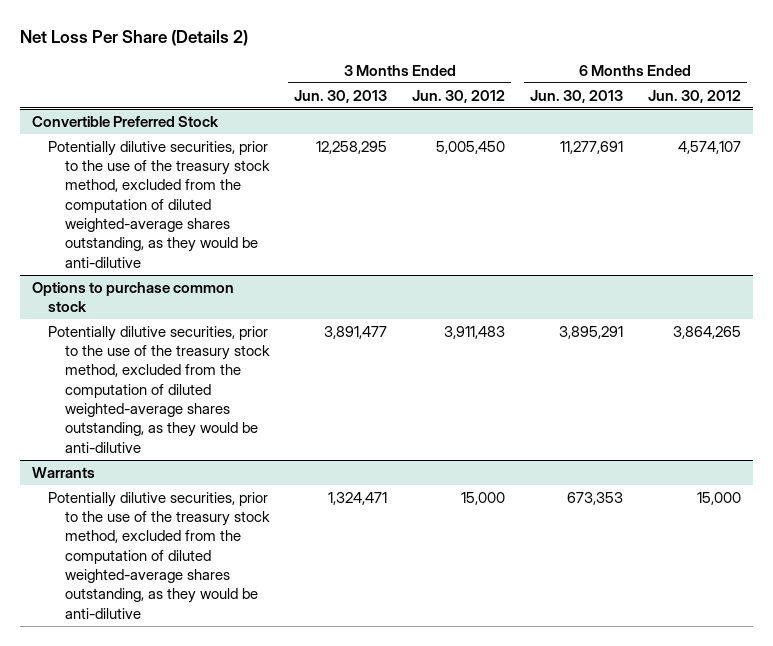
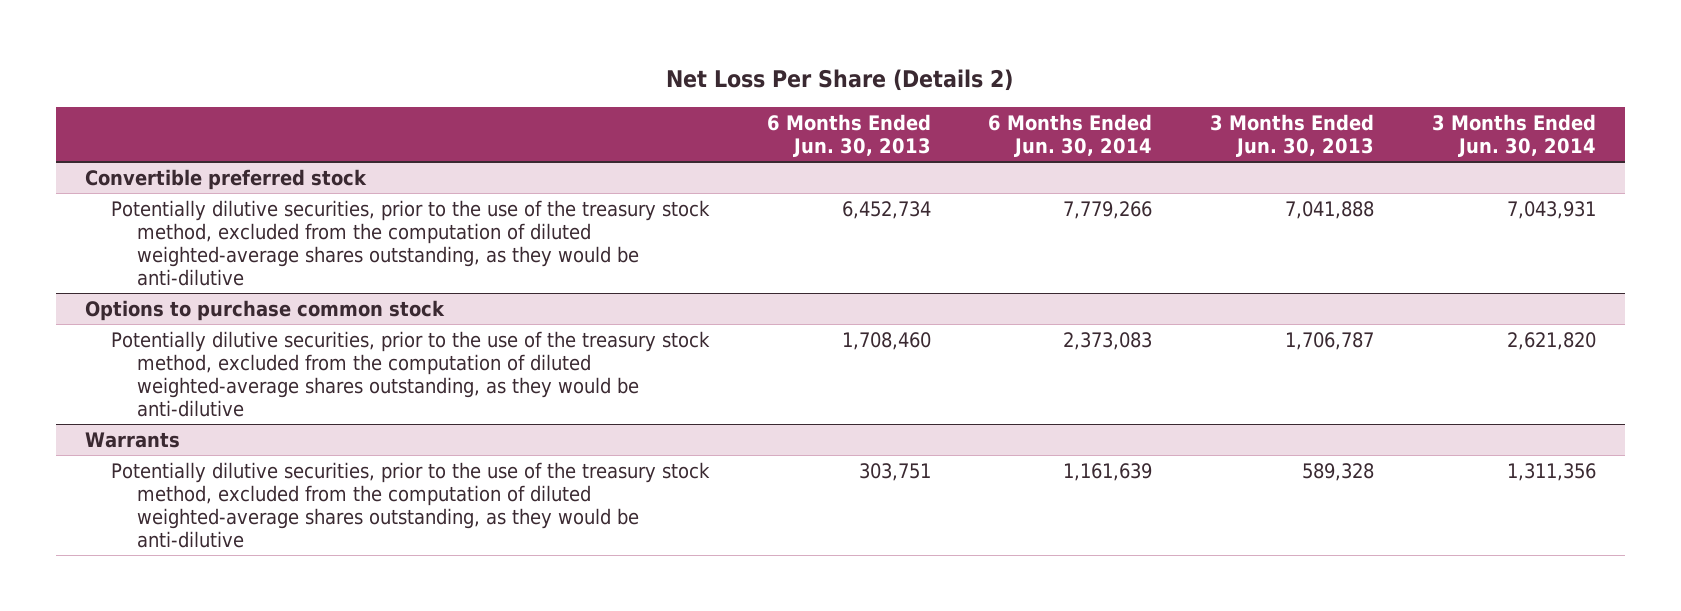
[412,89,506,103] Jun. 30, 2012 -> none
[647,89,741,103] Jun. 30, 2012 -> none
none -> [988,113,1153,157] 6 Months Ended Jun. 30, 2014
none -> [1431,113,1596,157] 3 Months Ended Jun. 30, 2014
[32,115,220,127] Convertible Preferred Stock -> [84,169,367,191] Convertible preferred stock
[316,140,388,154] 12,258,295 -> [1285,201,1375,220] 7,041,888
[559,140,623,154] 11,277,691 -> [841,201,931,220] 6,452,734
[324,325,388,339] 3,891,477 -> [1285,332,1375,351] 1,706,787
[558,325,623,339] 3,895,291 -> [841,332,931,351] 1,708,460
[328,491,388,505] 1,324,471 -> [1302,463,1375,482] 589,328
[566,491,623,505] 673,353 -> [858,463,931,482] 303,751

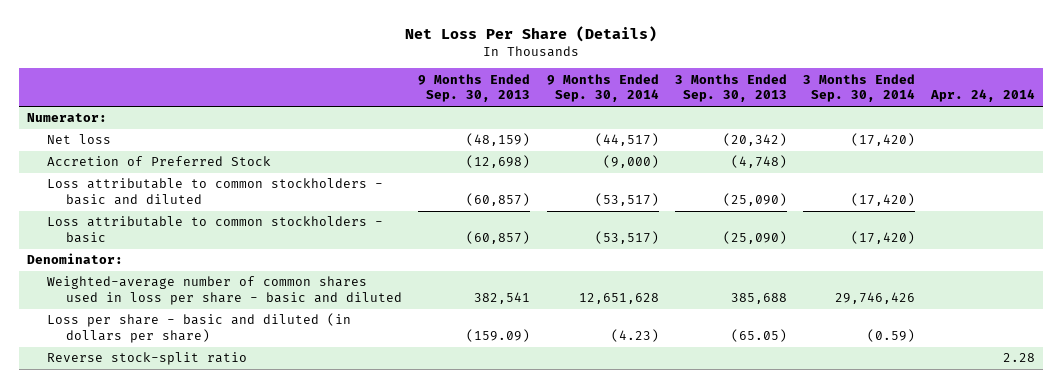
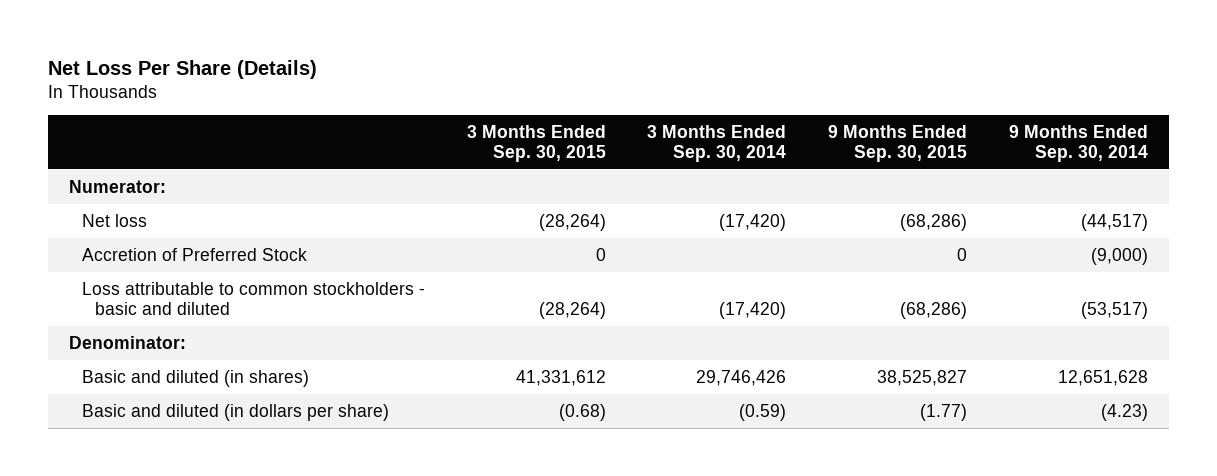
[418,73,531,103] 9 Months Ended Sep. 30, 2013 -> none
[674,73,787,103] 3 Months Ended Sep. 30, 2013 -> none
[930,89,1036,103] Apr. 24, 2014 -> none
none -> [466,124,606,162] 3 Months Ended Sep. 30, 2015
none -> [828,124,968,162] 9 Months Ended Sep. 30, 2015
[46,216,383,244] Loss attributable to common stockholders - basic -> none
[46,352,247,366] Reverse stock-split ratio -> none
[46,276,403,306] Weighted-average number of common shares used in loss per share - basic and diluted -> [81,369,309,387] Basic and diluted (in shares)
[46,313,351,344] Loss per share - basic and diluted (in dollars per share) -> [81,403,389,421] Basic and diluted (in dollars per share)

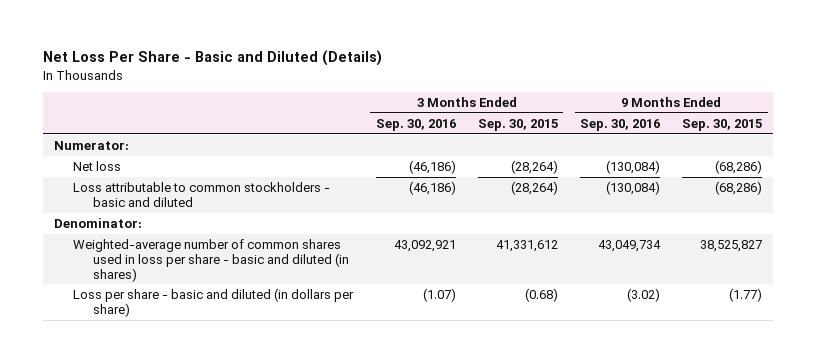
[47,59,317,79] Net Loss Per Share (Details) -> [42,50,382,67] Net Loss Per Share - Basic and Diluted (Details)
[647,124,787,162] 3 Months Ended Sep. 30, 2014 -> none
[1009,124,1149,162] 9 Months Ended Sep. 30, 2014 -> none
none -> [375,118,456,131] Sep. 30, 2016
none -> [580,118,661,131] Sep. 30, 2016
[81,247,307,261] Accretion of Preferred Stock -> none
[81,369,309,387] Basic and diluted (in shares) -> [73,238,350,282] Weighted-average number of common shares used in loss per share - basic and diluted (in shares)
[81,403,389,421] Basic and diluted (in dollars per share) -> [73,287,355,317] Loss per share - basic and diluted (in dollars per share)

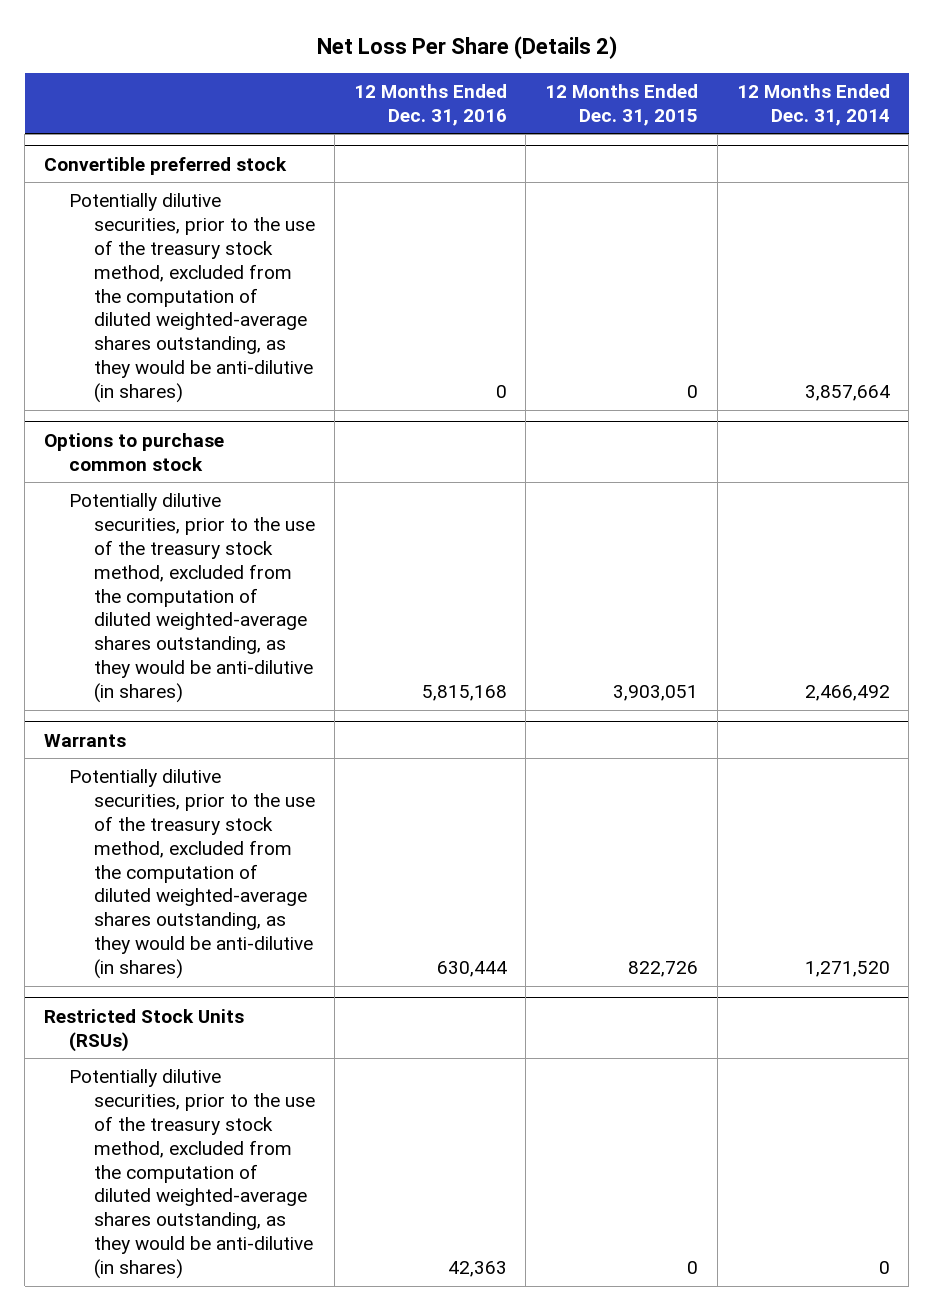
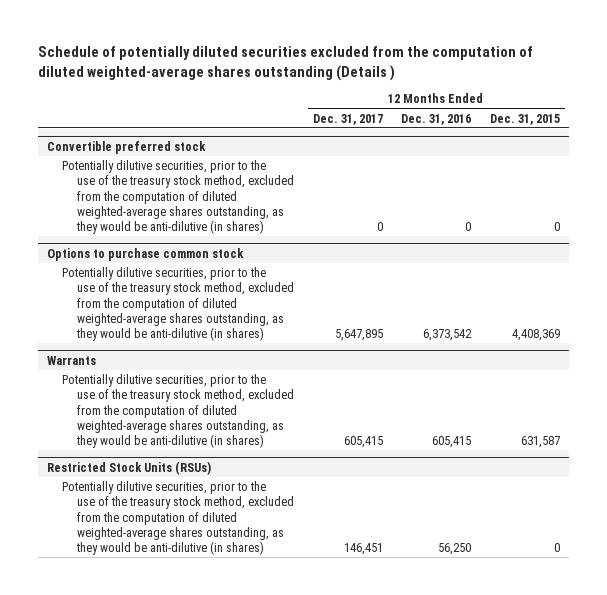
[316,36,617,60] Net Loss Per Share (Details 2) -> [37,46,533,81] Schedule of potentially diluted securities excluded from the computation of diluted weighted-average shares outstanding (Details )
[736,84,890,126] 12 Months Ended Dec. 31, 2014 -> none
none -> [312,113,383,125] Dec. 31, 2017
[421,685,507,702] 5,815,168 -> [423,329,473,342] 6,373,542
[613,685,699,702] 3,903,051 -> [512,329,561,342] 4,408,369
[436,961,507,978] 630,444 -> [432,436,472,449] 605,415
[628,961,699,978] 822,726 -> [521,436,561,449] 631,587
[447,1261,507,1278] 42,363 -> [438,543,472,556] 56,250

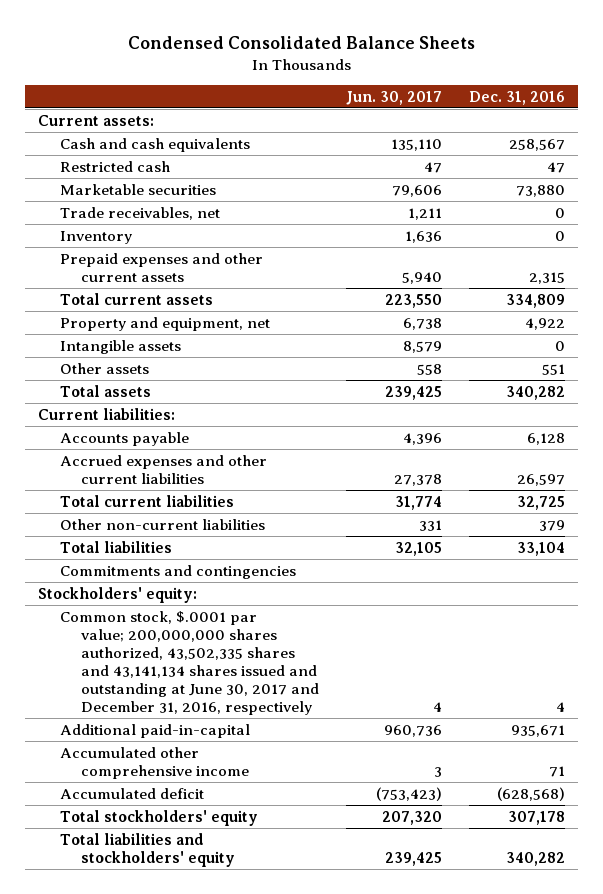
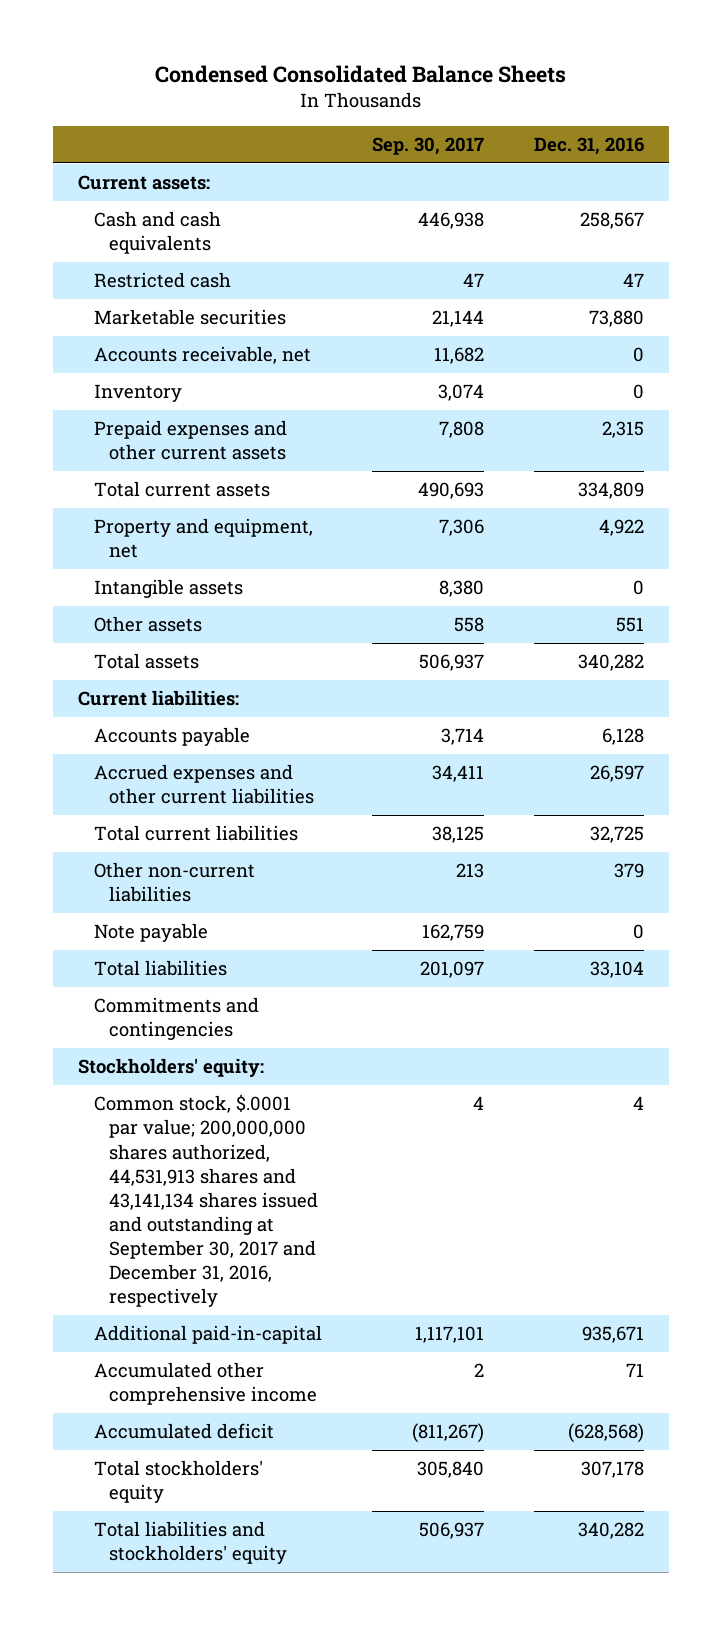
[346,90,443,105] Jun. 30, 2017 -> none
none -> [371,136,484,155] Sep. 30, 2017
[59,206,220,220] Trade receivables, net -> [93,346,311,365] Accounts receivable, net
none -> [93,923,208,943] Note payable
[59,610,320,715] Common stock, $.0001 par value; 200,000,000 shares authorized, 43,502,335 shares and 43,141,134 shares issued and outstanding at June 30, 2017 and December 31, 2016, respectively -> [93,1094,318,1308] Common stock, $.0001 par value; 200,000,000 shares authorized, 44,531,913 shares and 43,141,134 shares issued and outstanding at September 30, 2017 and December 31, 2016, respectively

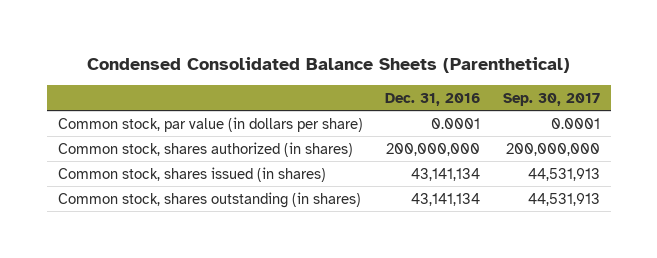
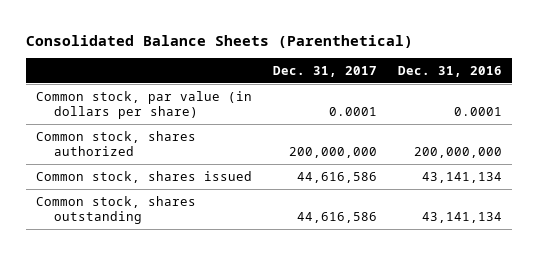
[86,56,570,73] Condensed Consolidated Balance Sheets (Parenthetical) -> [25,34,413,48] Consolidated Balance Sheets (Parenthetical)
[502,92,600,106] Sep. 30, 2017 -> none
none -> [273,66,378,78] Dec. 31, 2017
[57,141,353,157] Common stock, shares authorized (in shares) -> [36,130,197,156] Common stock, shares authorized
[57,166,326,182] Common stock, shares issued (in shares) -> [36,170,253,183] Common stock, shares issued
[57,191,361,208] Common stock, shares outstanding (in shares) -> [36,195,197,224] Common stock, shares outstanding

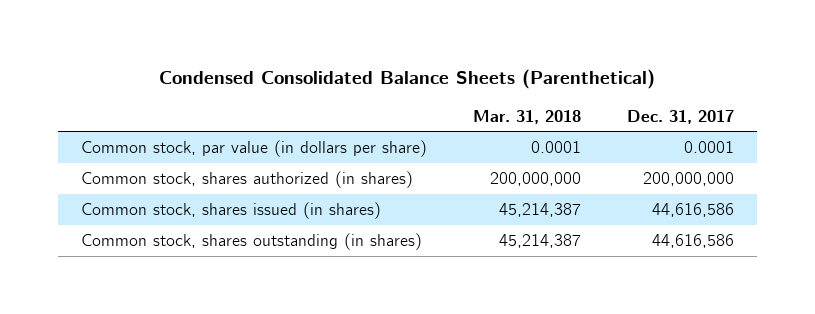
[25,34,413,48] Consolidated Balance Sheets (Parenthetical) -> [159,68,656,89] Condensed Consolidated Balance Sheets (Parenthetical)
[397,66,502,78] Dec. 31, 2016 -> none
none -> [472,109,581,124] Mar. 31, 2018
[36,130,197,156] Common stock, shares authorized -> [80,171,413,189] Common stock, shares authorized (in shares)
[36,170,253,183] Common stock, shares issued -> [80,202,381,220] Common stock, shares issued (in shares)
[36,195,197,224] Common stock, shares outstanding -> [80,233,422,251] Common stock, shares outstanding (in shares)

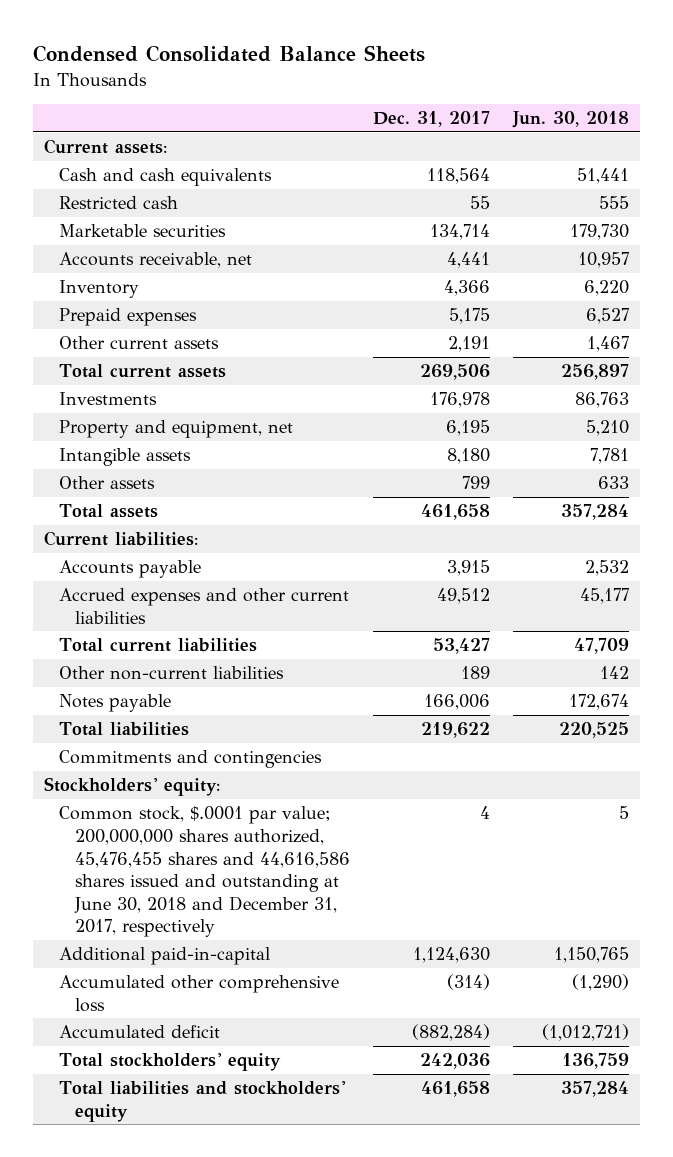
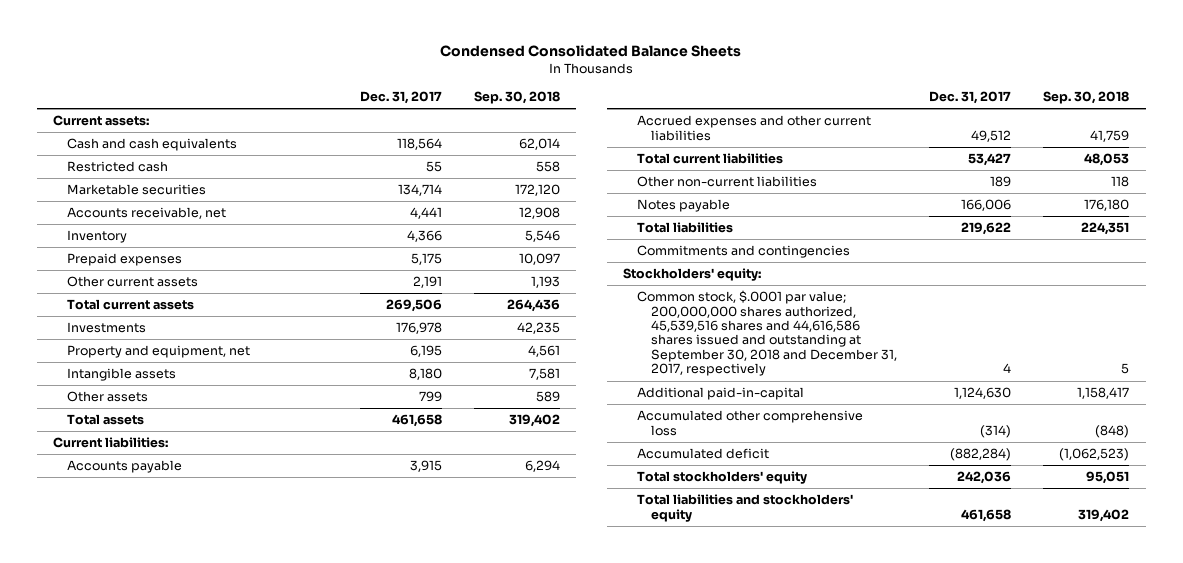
[511,111,629,129] Jun. 30, 2018 -> none
none -> [473,91,560,105] Sep. 30, 2018
[59,806,350,938] Common stock, $.0001 par value; 200,000,000 shares authorized, 45,476,455 shares and 44,616,586 shares issued and outstanding at June 30, 2018 and December 31, 2017, respectively -> [637,290,898,377] Common stock, $.0001 par value; 200,000,000 shares authorized, 45,539,516 shares and 44,616,586 shares issued and outstanding at September 30, 2018 and December 31, 2017, respectively

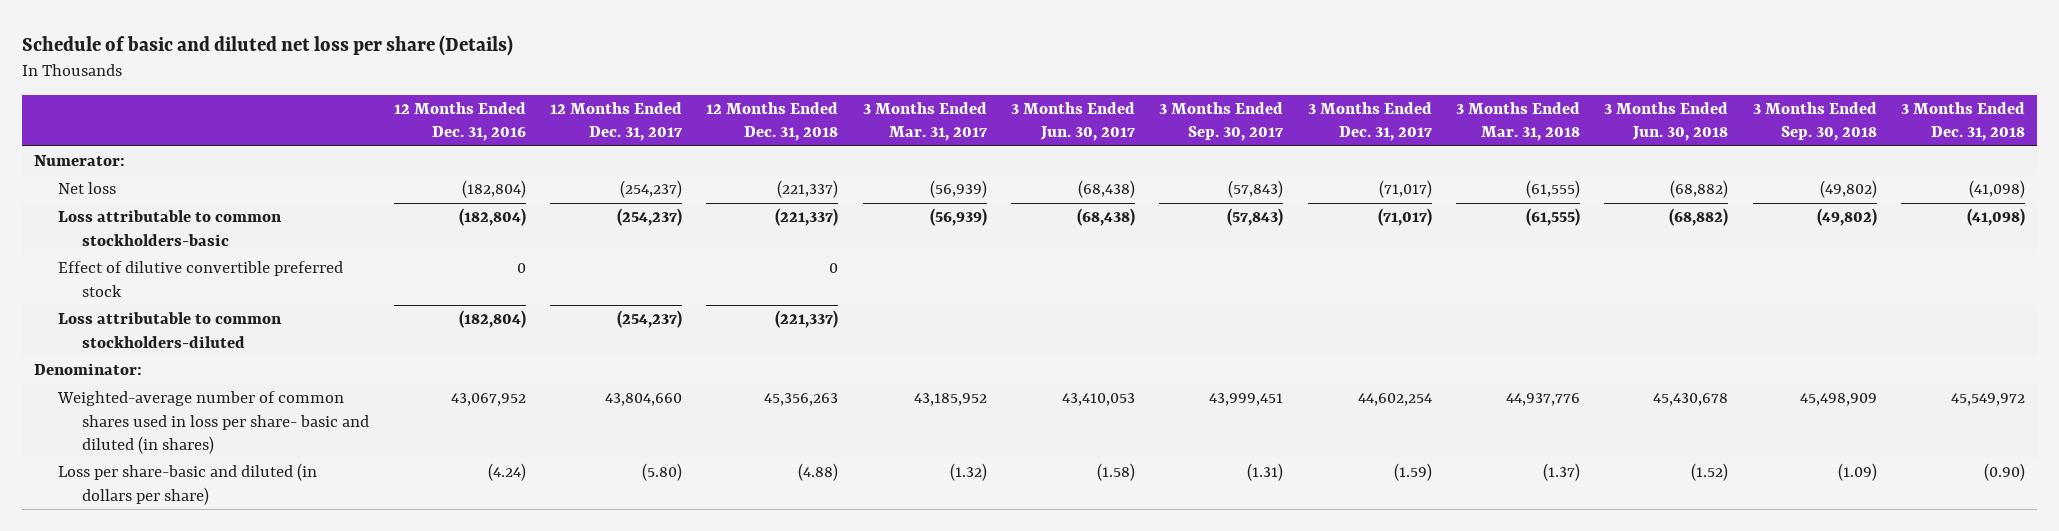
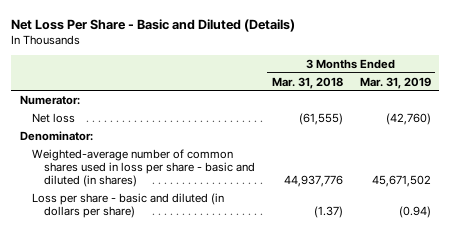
[21,34,513,56] Schedule of basic and diluted net loss per share (Details) -> [11,18,296,32] Net Loss Per Share - Basic and Diluted (Details)
[393,101,526,142] 12 Months Ended Dec. 31, 2016 -> none
[549,101,682,142] 12 Months Ended Dec. 31, 2017 -> none
[706,101,839,142] 12 Months Ended Dec. 31, 2018 -> none
[862,101,987,142] 3 Months Ended Mar. 31, 2017 -> none
[1010,101,1135,142] 3 Months Ended Jun. 30, 2017 -> none
[1159,101,1284,142] 3 Months Ended Sep. 30, 2017 -> none
[1307,101,1432,142] 3 Months Ended Dec. 31, 2017 -> none
[1604,101,1729,142] 3 Months Ended Jun. 30, 2018 -> none
[1752,101,1877,142] 3 Months Ended Sep. 30, 2018 -> none
[1901,101,2026,142] 3 Months Ended Dec. 31, 2018 -> none
none -> [359,76,431,89] Mar. 31, 2019
[58,210,283,246] Loss attributable to common stockholders-basic -> none
[58,261,344,297] Effect of dilutive convertible preferred stock -> none
[58,312,283,348] Loss attributable to common stockholders-diluted -> none
[57,391,370,454] Weighted-average number of common shares used in loss per share- basic and diluted (in shares) -> [31,148,255,188] Weighted-average number of common shares used in loss per share - basic and diluted (in shares)
[58,463,318,505] Loss per share-basic and diluted (in dollars per share) -> [31,192,224,219] Loss per share - basic and diluted (in dollars per share)

